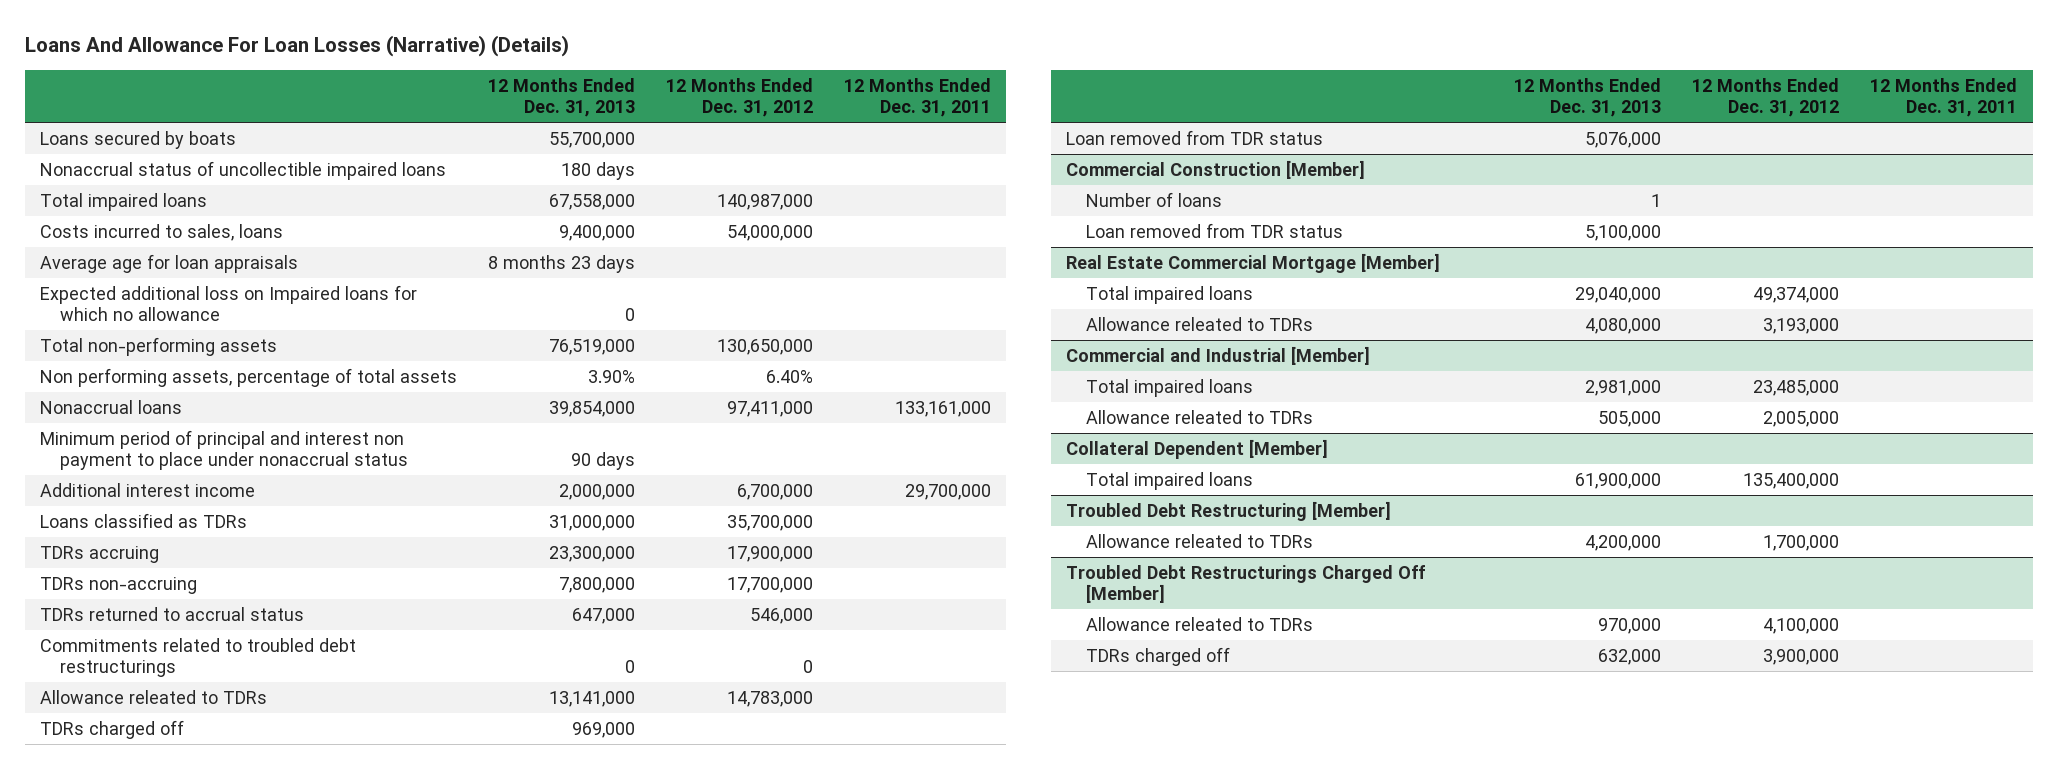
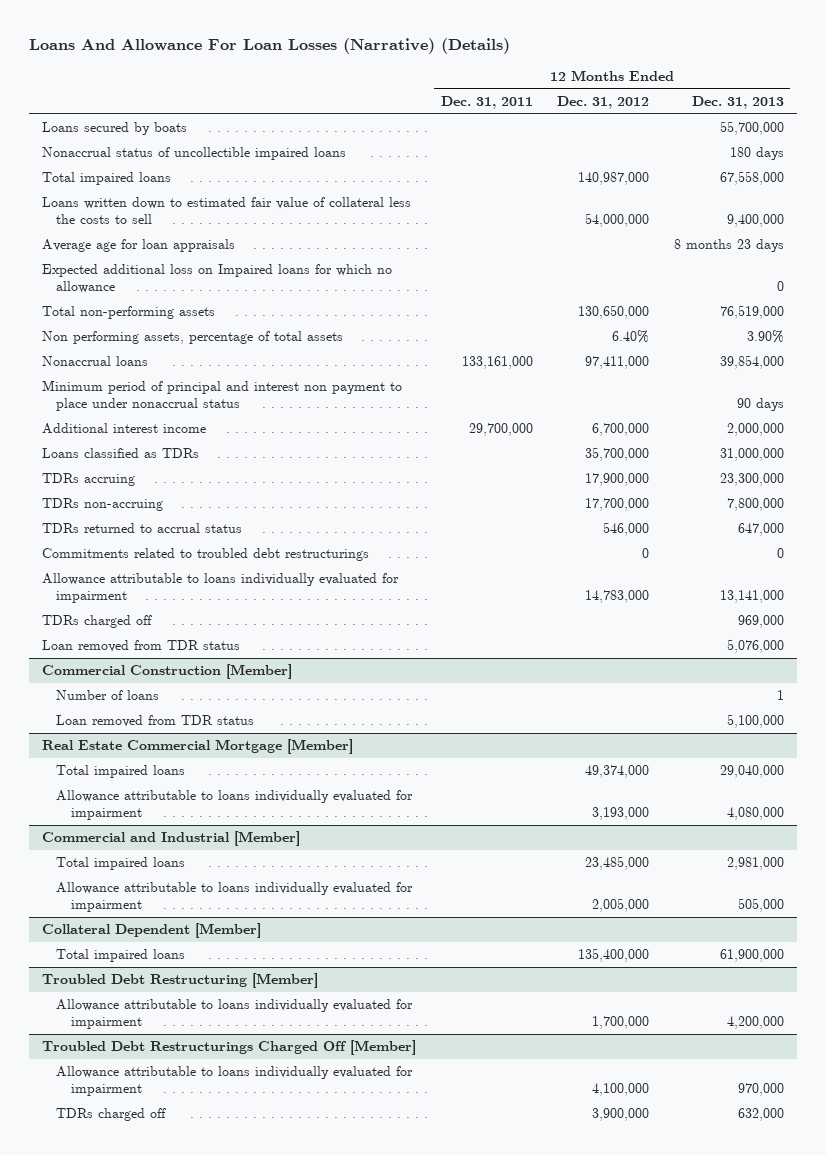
[39,223,283,241] Costs incurred to sales, loans -> [41,197,411,224] Loans written down to estimated fair value of collateral less the costs to sell
[39,689,267,704] Allowance releated to TDRs -> [41,573,399,603] Allowance attributable to loans individually evaluated for impairment
[1086,316,1314,331] Allowance releated to TDRs -> [56,790,414,820] Allowance attributable to loans individually evaluated for impairment
[1086,409,1314,424] Allowance releated to TDRs -> [56,882,414,912] Allowance attributable to loans individually evaluated for impairment
[1086,533,1314,548] Allowance releated to TDRs -> [56,999,414,1029] Allowance attributable to loans individually evaluated for impairment
[1086,616,1314,631] Allowance releated to TDRs -> [56,1066,414,1096] Allowance attributable to loans individually evaluated for impairment

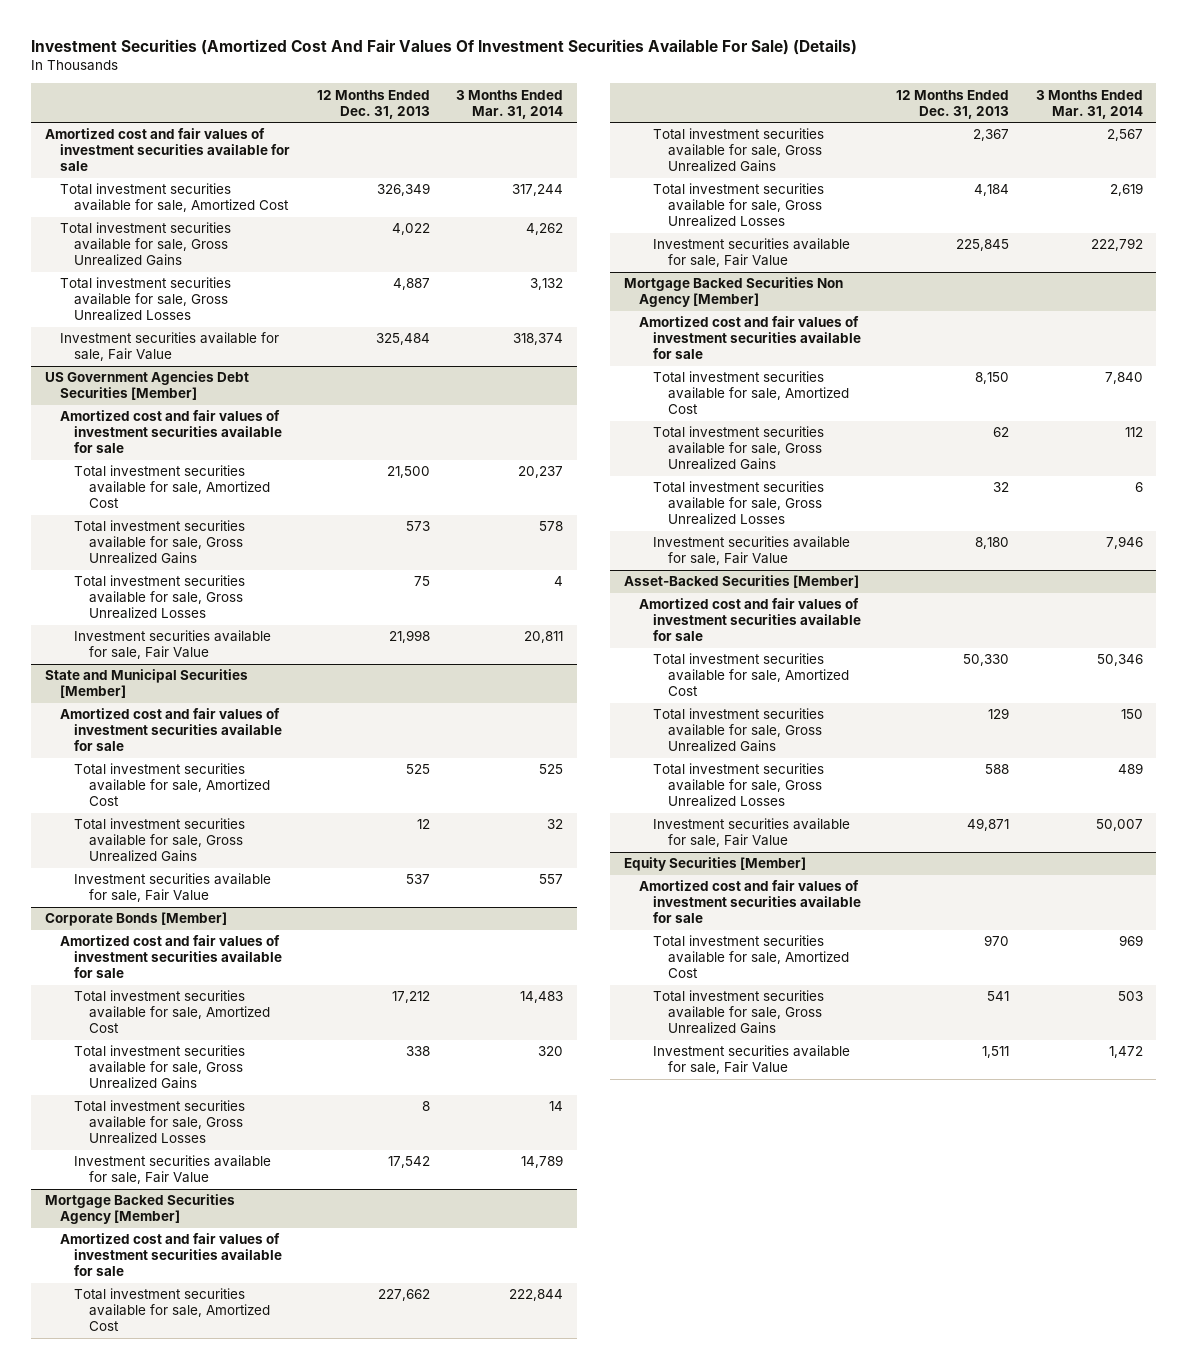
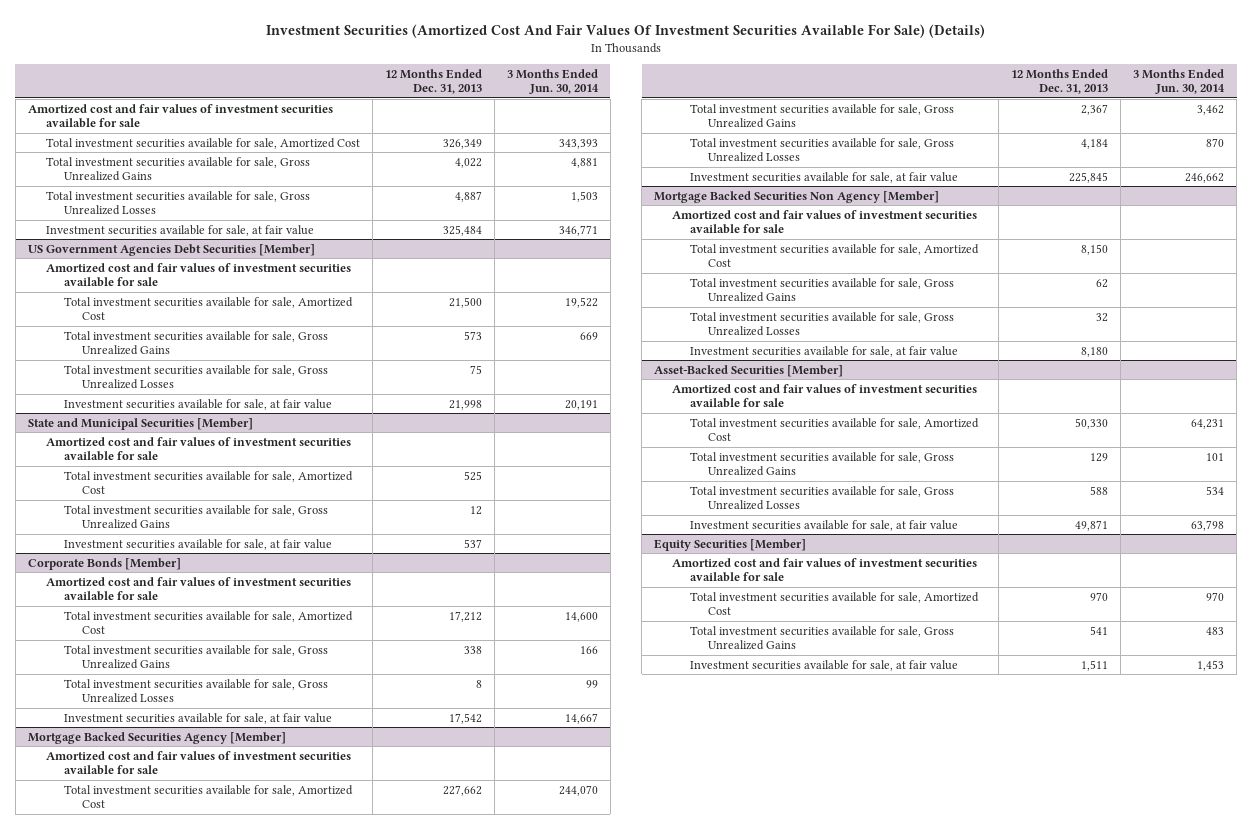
[456,89,564,119] 3 Months Ended Mar. 31, 2014 -> none
none -> [506,68,599,95] 3 Months Ended Jun. 30, 2014
[59,332,279,362] Investment securities available for sale, Fair Value -> [45,224,314,236] Investment securities available for sale, at fair value
[74,630,272,660] Investment securities available for sale, Fair Value -> [63,398,332,410] Investment securities available for sale, at fair value
[74,873,272,903] Investment securities available for sale, Fair Value -> [63,538,332,550] Investment securities available for sale, at fair value
[74,1155,272,1185] Investment securities available for sale, Fair Value -> [63,712,332,724] Investment securities available for sale, at fair value
[653,238,851,268] Investment securities available for sale, Fair Value -> [690,171,959,183] Investment securities available for sale, at fair value
[653,536,851,566] Investment securities available for sale, Fair Value -> [690,345,959,357] Investment securities available for sale, at fair value
[653,818,851,848] Investment securities available for sale, Fair Value -> [690,519,959,531] Investment securities available for sale, at fair value
[653,1045,851,1075] Investment securities available for sale, Fair Value -> [690,659,959,671] Investment securities available for sale, at fair value

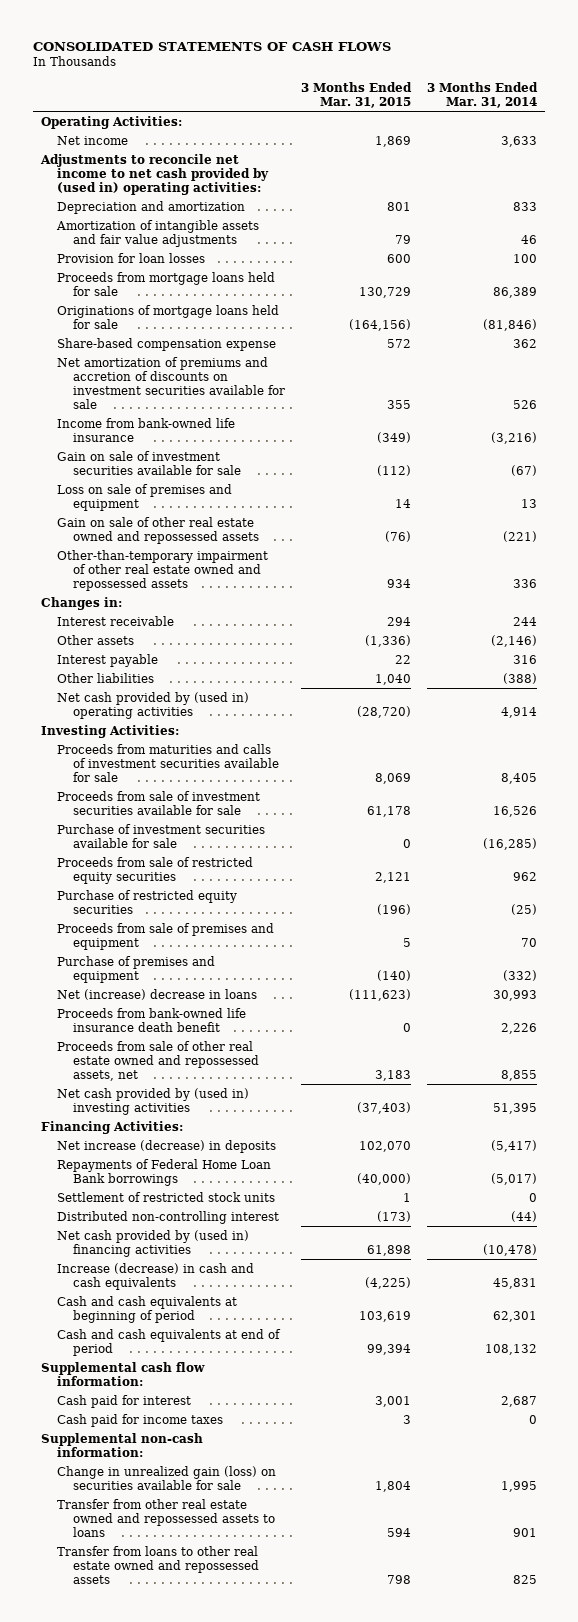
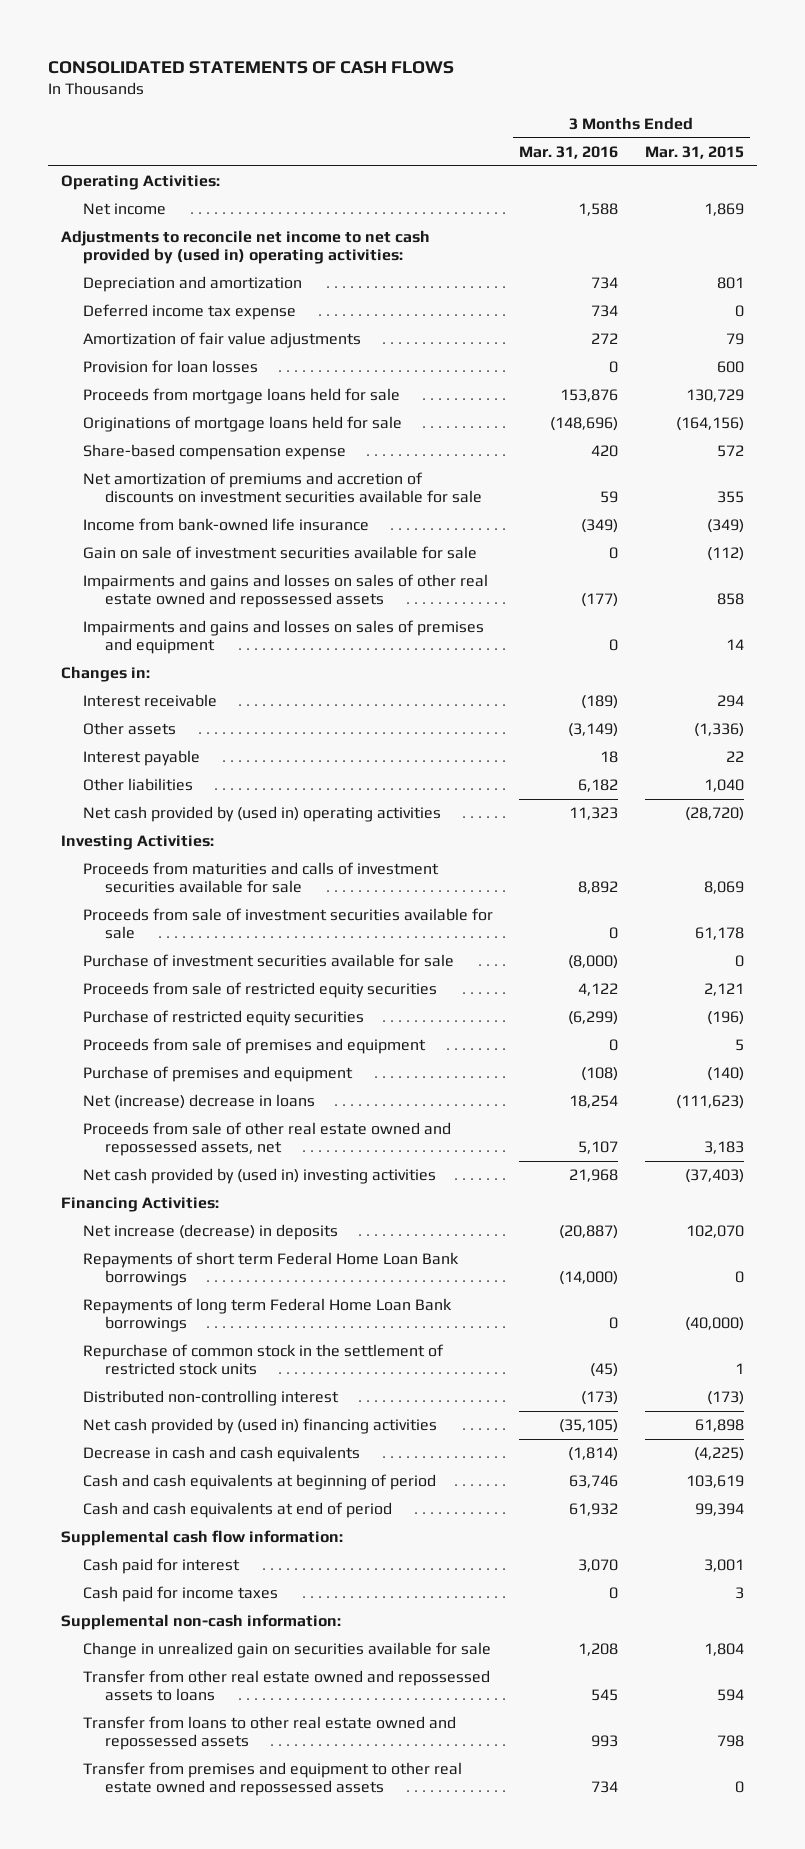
[426,81,538,108] 3 Months Ended Mar. 31, 2014 -> none
none -> [519,145,619,159] Mar. 31, 2016
none -> [83,304,297,321] Deferred income tax expense
[56,219,260,247] Amortization of intangible assets and fair value adjustments -> [83,332,362,349] Amortization of fair value adjustments
[57,516,260,544] Gain on sale of other real estate owned and repossessed assets -> none
[57,549,269,591] Other-than-temporary impairment of other real estate owned and repossessed assets -> none
[57,483,233,511] Loss on sale of premises and equipment -> [83,574,489,609] Impairments and gains and losses on sales of other real estate owned and repossessed assets
[395,498,412,508] 14 -> [716,593,744,606] 858
none -> [83,620,485,655] Impairments and gains and losses on sales of premises and equipment
[57,1007,247,1032] Proceeds from bank-owned life insurance death benefit -> none
none -> [83,1252,460,1287] Repayments of short term Federal Home Loan Bank borrowings
[57,1158,272,1186] Repayments of Federal Home Loan Bank borrowings -> [83,1298,453,1333] Repayments of long term Federal Home Loan Bank borrowings
[57,1191,276,1202] Settlement of restricted stock units -> [83,1344,445,1376] Repurchase of common stock in the settlement of restricted stock units
[57,1262,255,1290] Increase (decrease) in cash and cash equivalents -> [83,1446,361,1463] Decrease in cash and cash equivalents
[57,1465,277,1490] Change in unrealized gain (loss) on securities available for sale -> [83,1642,492,1659] Change in unrealized gain on securities available for sale
none -> [83,1762,463,1797] Transfer from premises and equipment to other real estate owned and repossessed assets

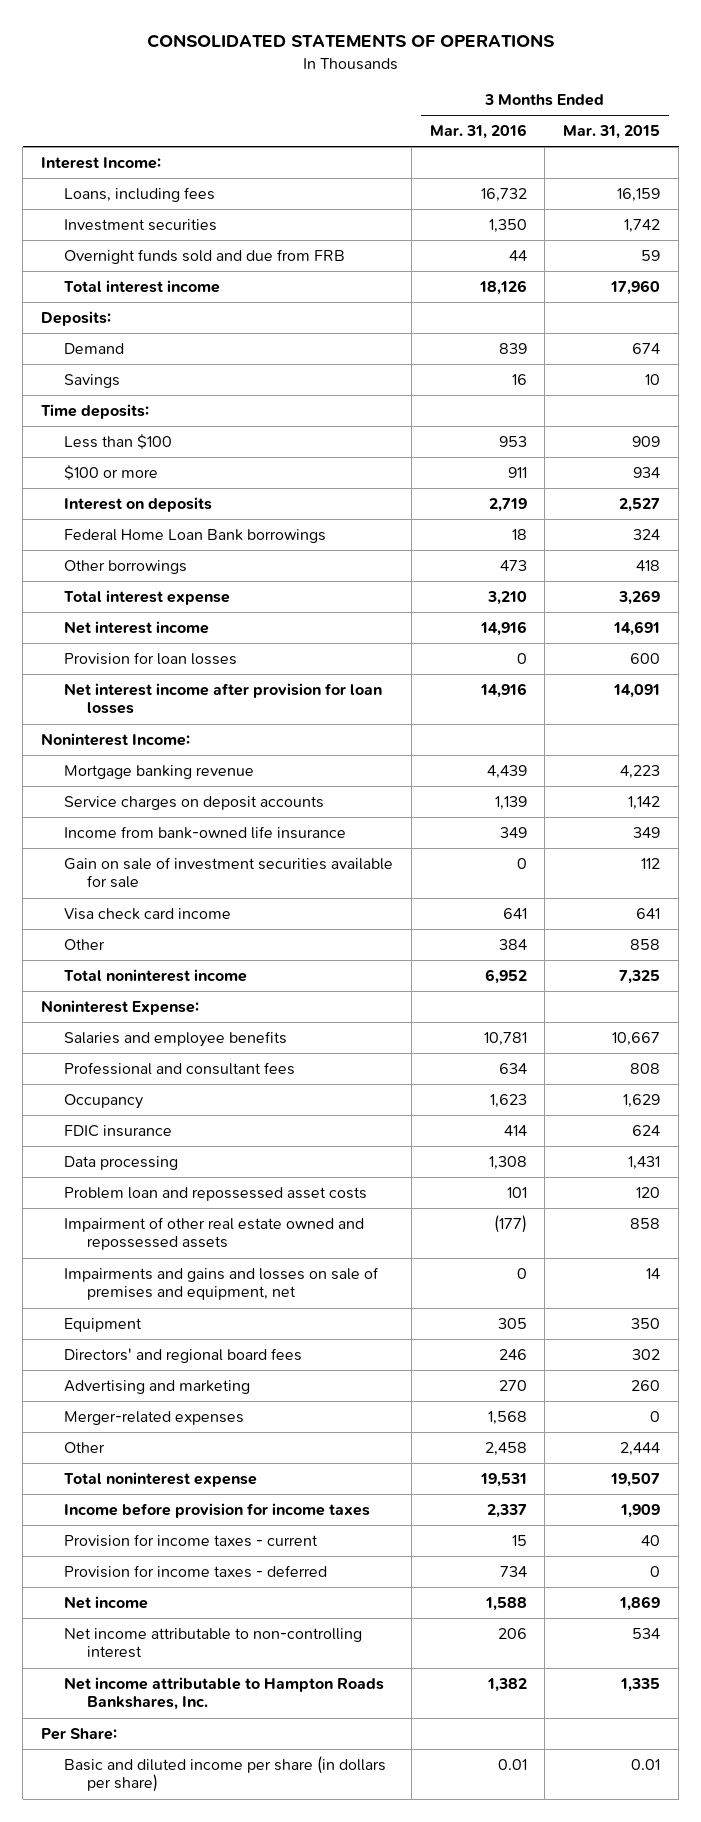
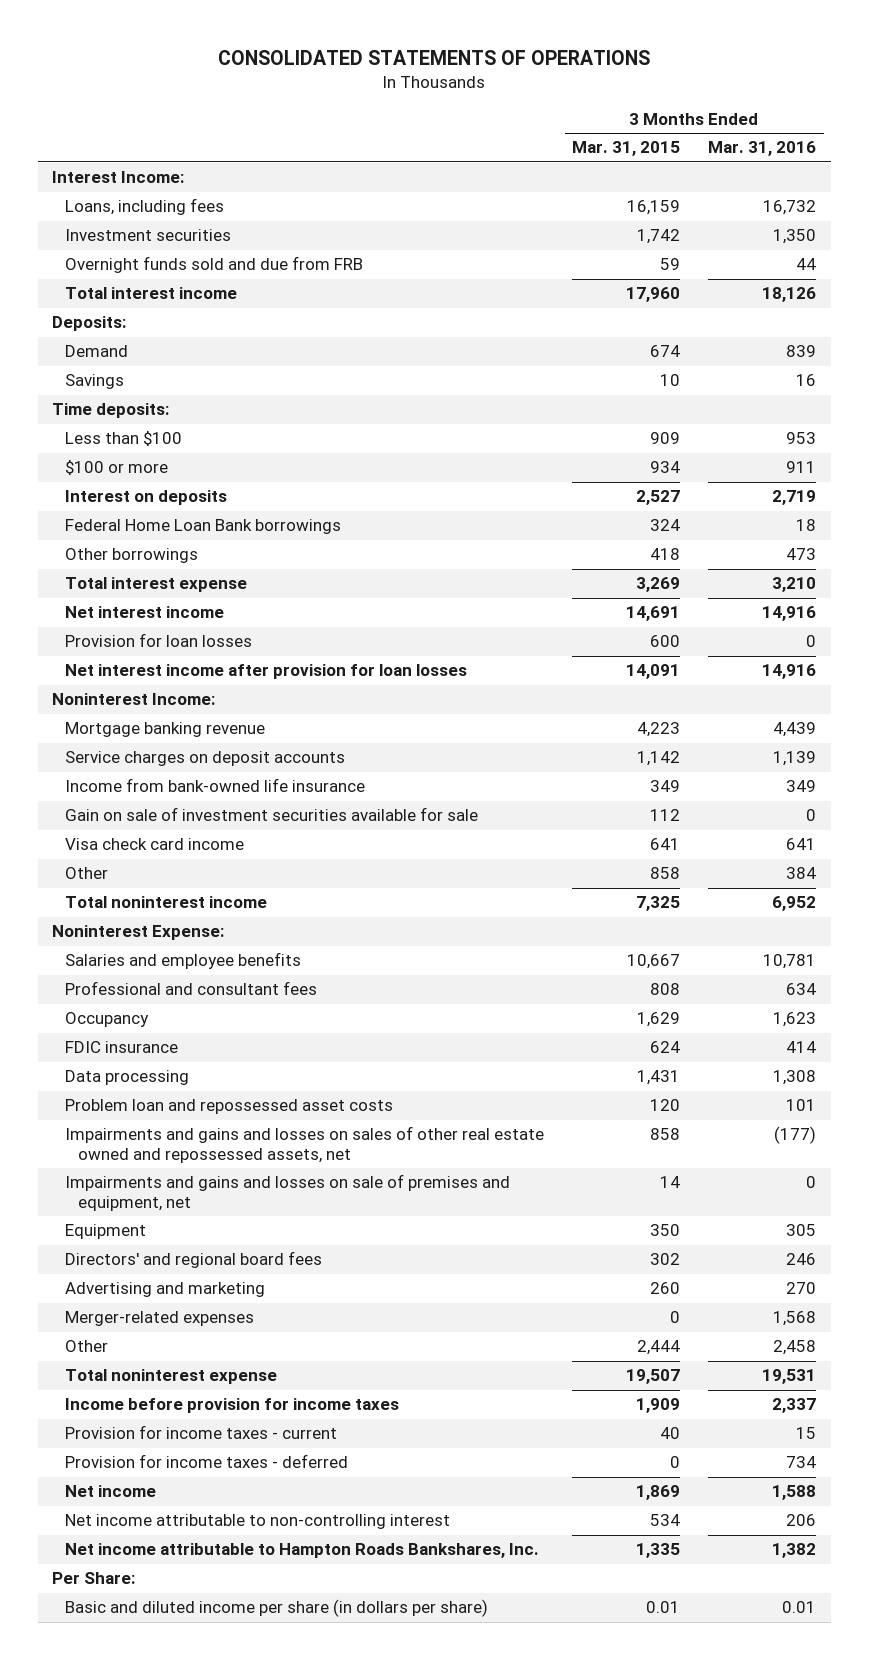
[64,1216,365,1251] Impairment of other real estate owned and repossessed assets -> [65,1126,545,1163] Impairments and gains and losses on sales of other real estate owned and repossessed assets, net

